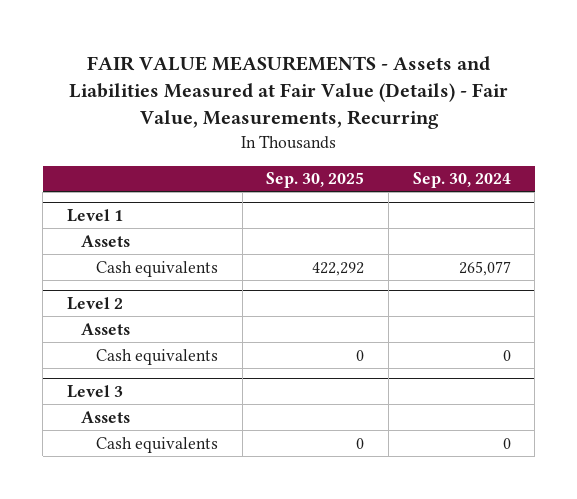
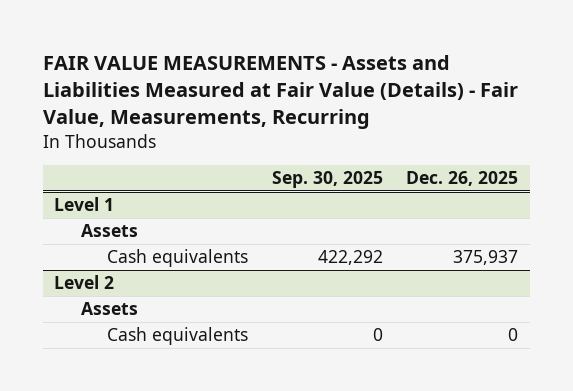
[412,172,511,189] Sep. 30, 2024 -> none
none -> [406,171,519,187] Dec. 26, 2025
[66,385,123,399] Level 3 -> none
[81,410,131,423] Assets -> none
[96,436,219,453] Cash equivalents -> none

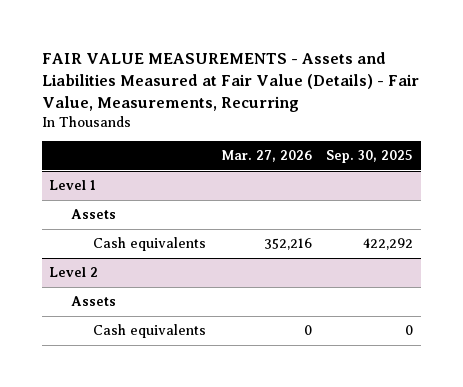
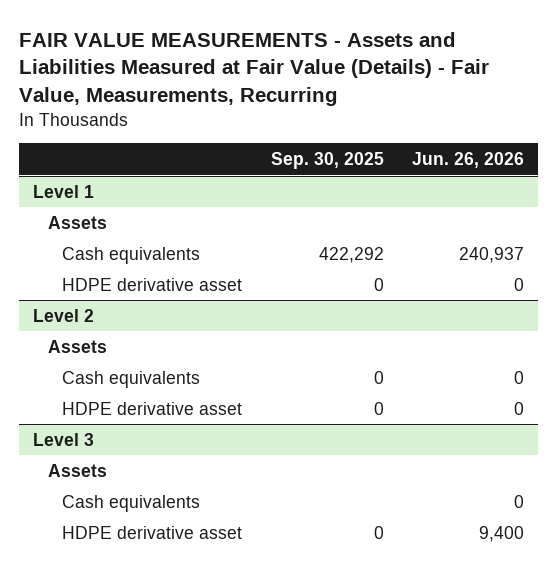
[220,150,312,163] Mar. 27, 2026 -> none
none -> [412,152,525,169] Jun. 26, 2026
none -> [62,277,243,291] HDPE derivative asset
none -> [62,401,243,415] HDPE derivative asset
none -> [33,432,95,446] Level 3
none -> [47,463,107,477] Assets
none -> [62,494,201,512] Cash equivalents
none -> [62,525,243,539] HDPE derivative asset

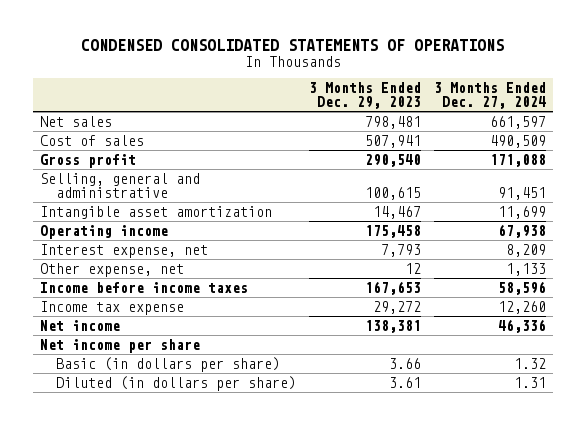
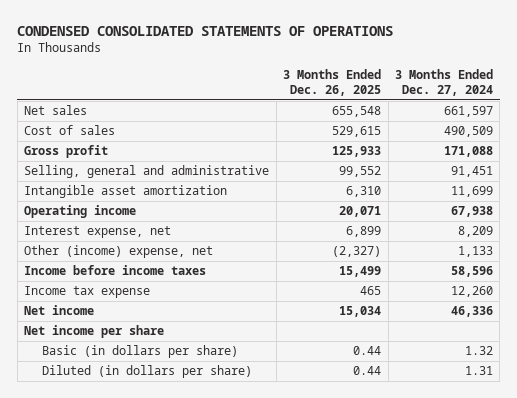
[309,82,422,110] 3 Months Ended Dec. 29, 2023 -> none
none -> [283,68,382,97] 3 Months Ended Dec. 26, 2025
[40,262,185,277] Other expense, net -> [24,245,214,259] Other (income) expense, net

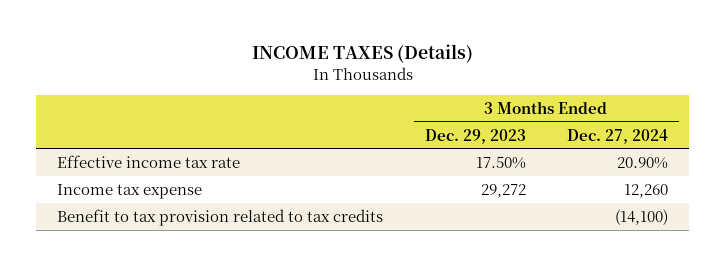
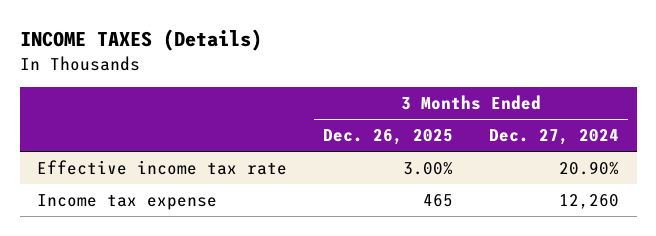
[424,128,526,144] Dec. 29, 2023 -> none
none -> [323,129,454,146] Dec. 26, 2025
[56,208,383,226] Benefit to tax provision related to tax credits -> none

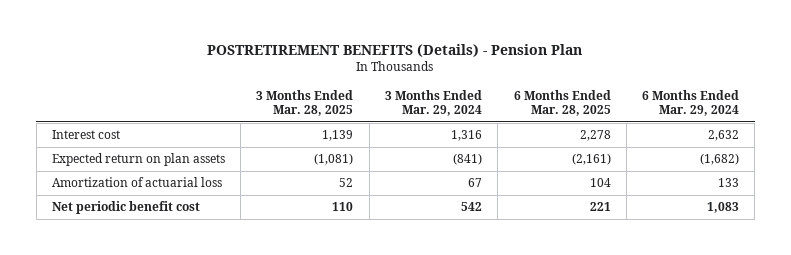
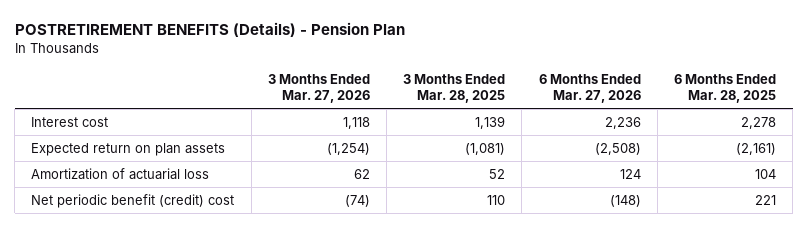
[384,89,482,117] 3 Months Ended Mar. 29, 2024 -> none
[642,89,740,117] 6 Months Ended Mar. 29, 2024 -> none
none -> [267,74,370,104] 3 Months Ended Mar. 27, 2026
none -> [538,74,641,104] 6 Months Ended Mar. 27, 2026
[51,201,200,215] Net periodic benefit cost -> [31,193,235,208] Net periodic benefit (credit) cost

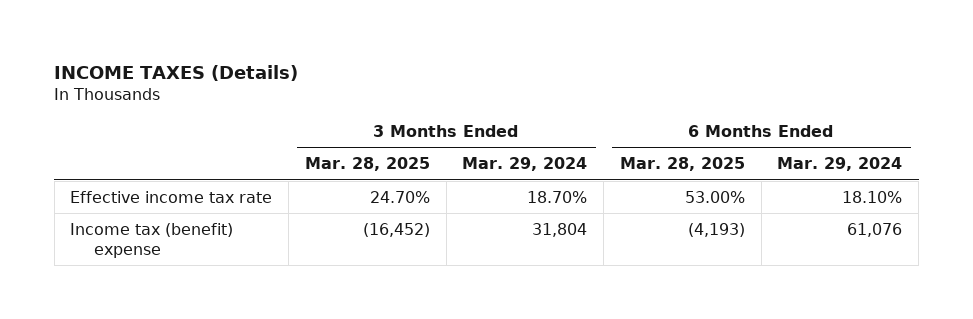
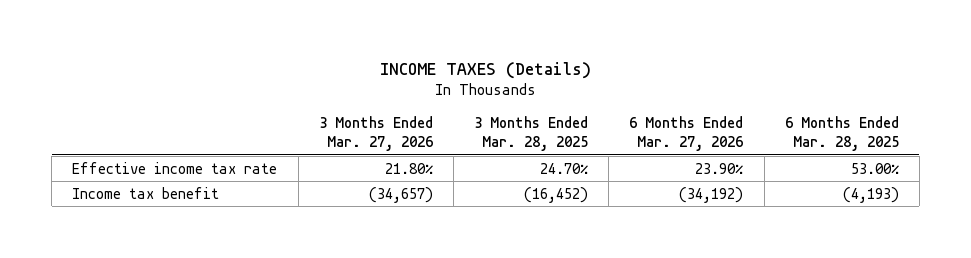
[462,157,588,172] Mar. 29, 2024 -> none
[777,157,903,172] Mar. 29, 2024 -> none
none -> [318,115,433,152] 3 Months Ended Mar. 27, 2026
none -> [629,115,744,152] 6 Months Ended Mar. 27, 2026
[70,222,234,258] Income tax (benefit) expense -> [72,186,220,199] Income tax benefit

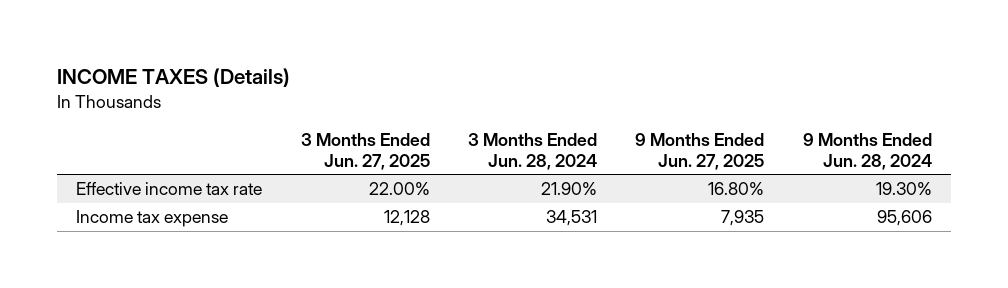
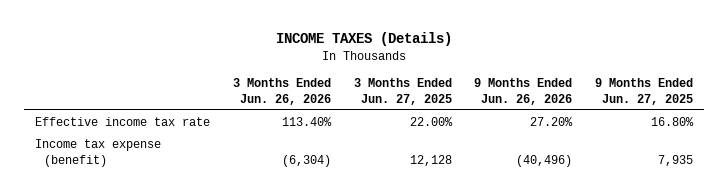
[468,133,598,170] 3 Months Ended Jun. 28, 2024 -> none
[802,133,932,170] 9 Months Ended Jun. 28, 2024 -> none
none -> [232,77,331,105] 3 Months Ended Jun. 26, 2026
none -> [474,77,573,105] 9 Months Ended Jun. 26, 2026
[76,210,229,228] Income tax expense -> [35,139,162,168] Income tax expense (benefit)

